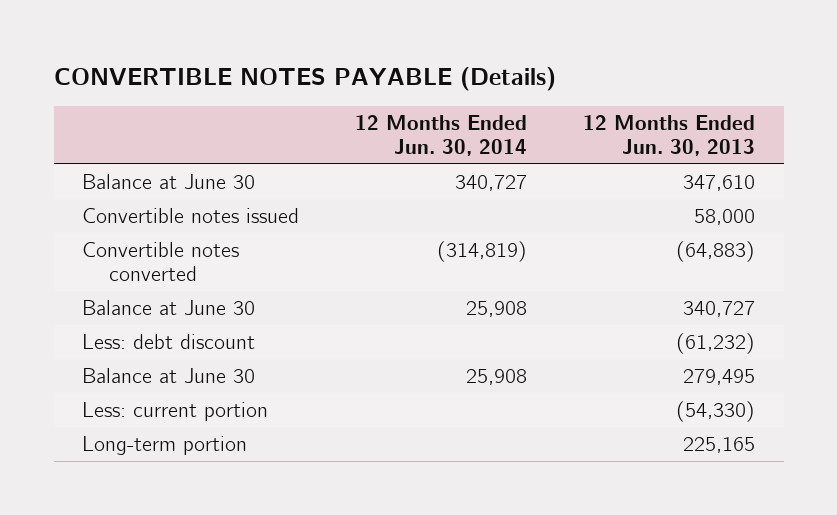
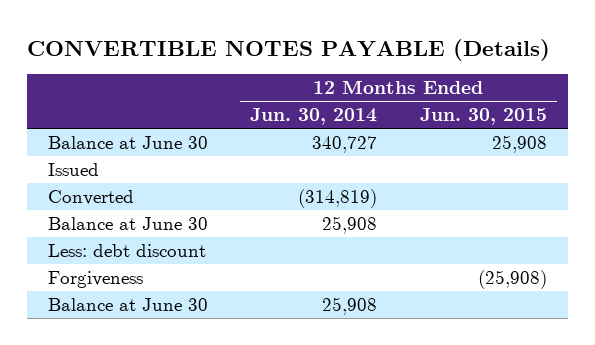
[583,114,756,156] 12 Months Ended Jun. 30, 2013 -> none
none -> [419,108,547,126] Jun. 30, 2015
[81,207,299,223] Convertible notes issued -> [48,162,100,176] Issued
[81,241,239,282] Convertible notes converted -> [48,189,135,205] Converted
none -> [48,270,144,288] Forgiveness
[81,401,268,421] Less: current portion -> none
[81,435,247,455] Long-term portion -> none

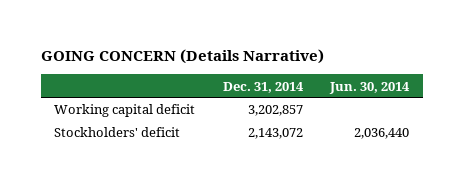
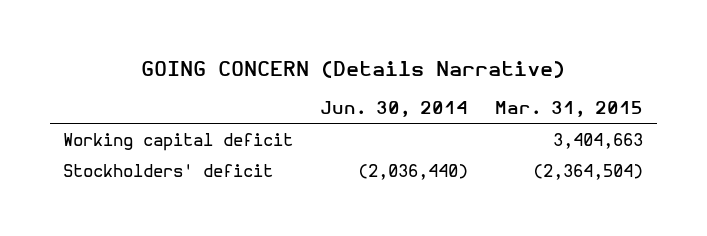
[222,81,304,93] Dec. 31, 2014 -> none
none -> [495,101,644,118] Mar. 31, 2015
[354,128,410,140] 2,036,440 -> [358,163,469,180] (2,036,440)

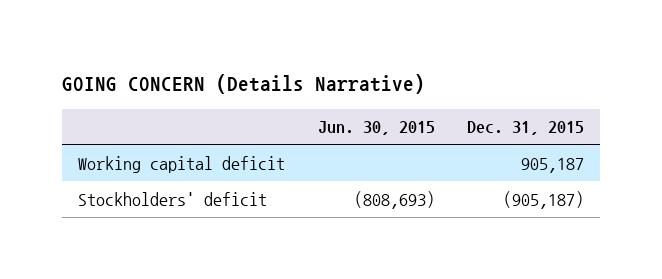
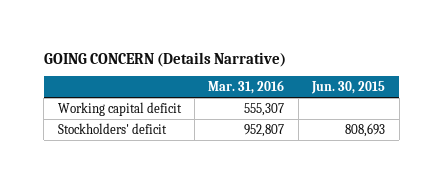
[466,121,584,136] Dec. 31, 2015 -> none
none -> [208,80,285,95] Mar. 31, 2016
[353,190,435,209] (808,693) -> [345,122,386,137] 808,693

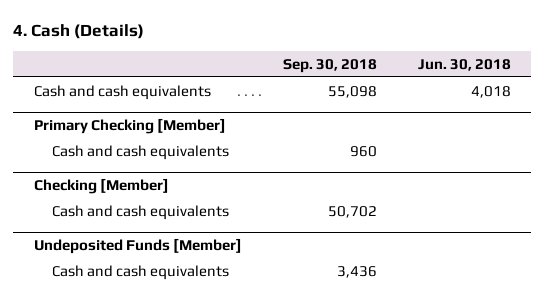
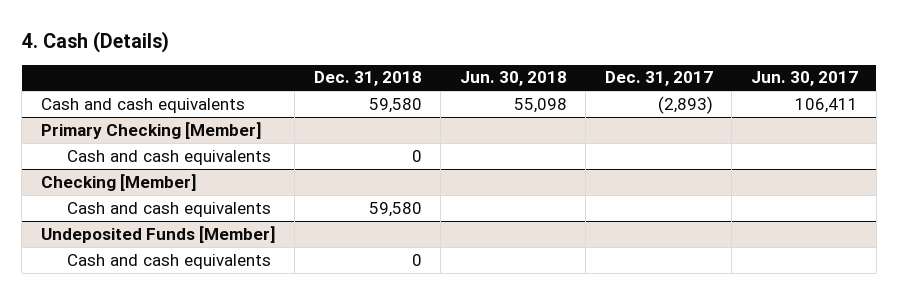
[282,58,377,73] Sep. 30, 2018 -> none
none -> [313,71,422,87] Dec. 31, 2018
none -> [604,71,713,87] Dec. 31, 2017
none -> [750,71,858,87] Jun. 30, 2017
[470,85,511,98] 4,018 -> [513,97,567,113] 55,098

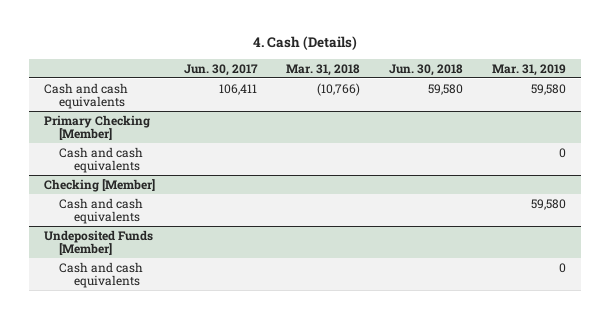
[313,71,422,87] Dec. 31, 2018 -> none
[604,71,713,87] Dec. 31, 2017 -> none
none -> [285,63,360,76] Mar. 31, 2018
none -> [492,63,567,76] Mar. 31, 2019
[513,97,567,113] 55,098 -> [427,83,463,95] 59,580

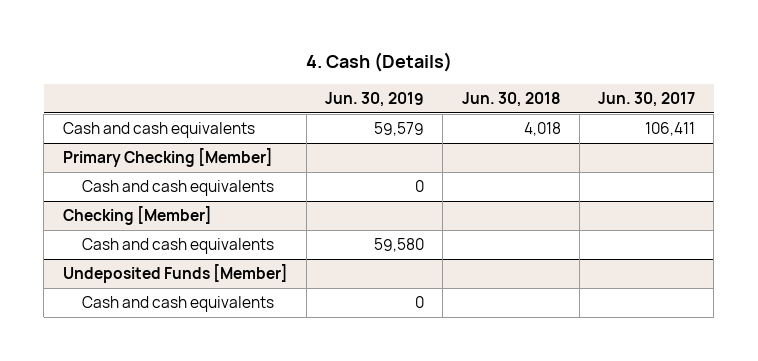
[285,63,360,76] Mar. 31, 2018 -> none
[492,63,567,76] Mar. 31, 2019 -> none
none -> [325,91,425,107] Jun. 30, 2019
[427,83,463,95] 59,580 -> [523,122,561,137] 4,018

